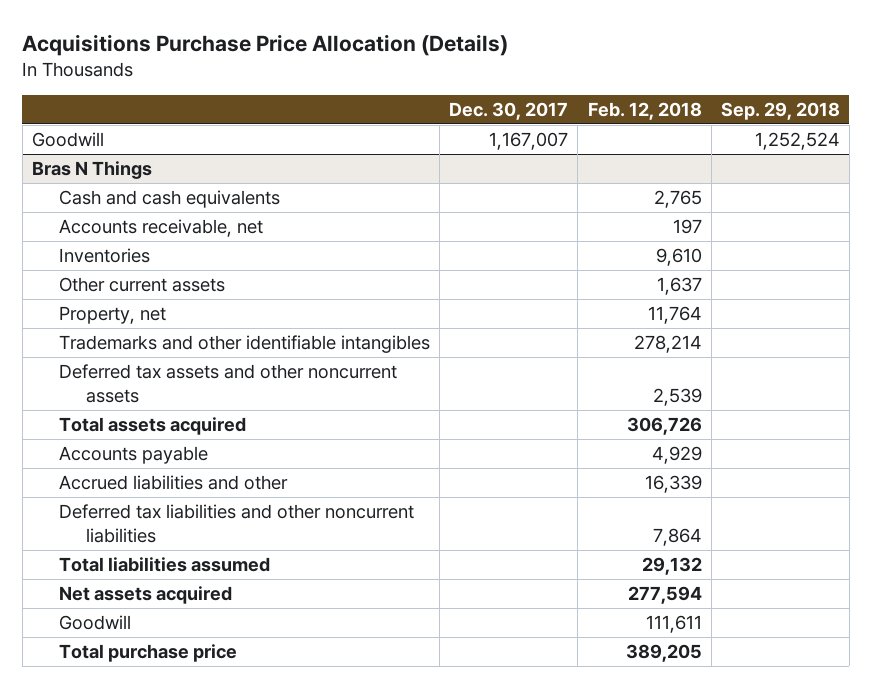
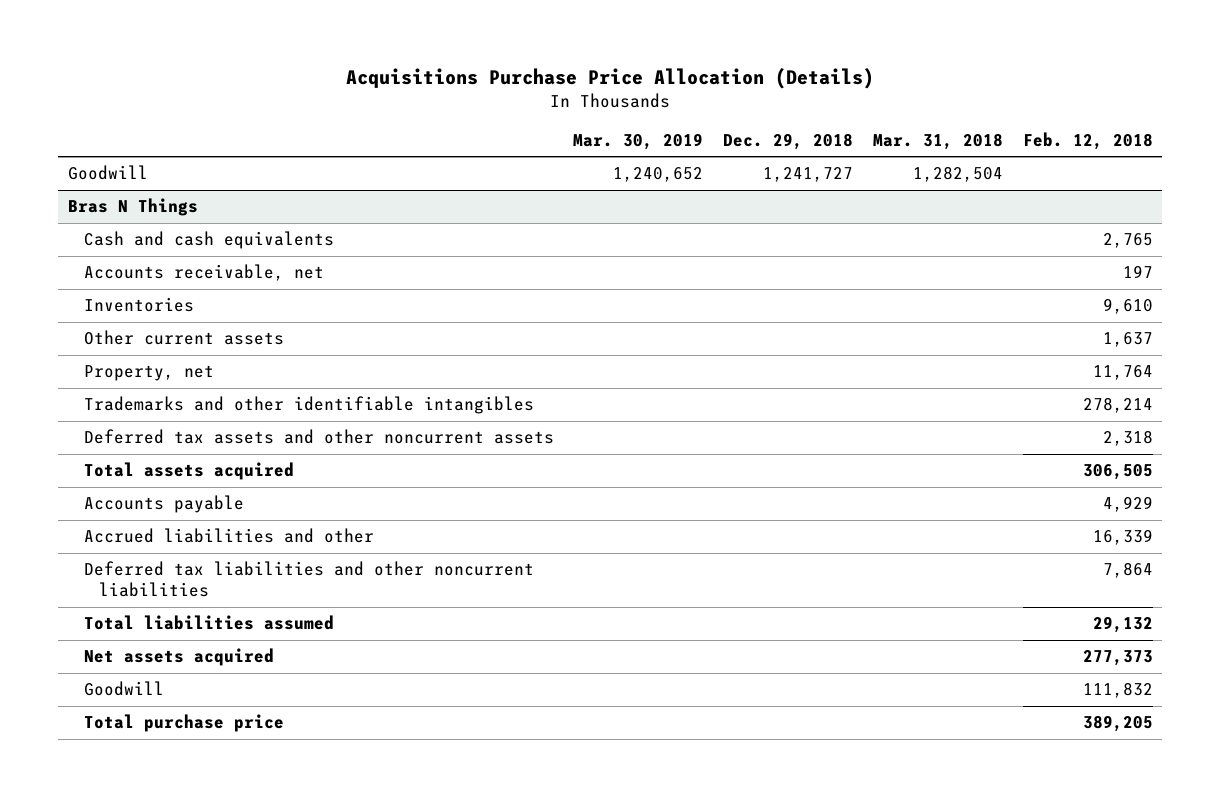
[449,101,569,120] Dec. 30, 2017 -> none
[720,101,840,120] Sep. 29, 2018 -> none
none -> [573,132,704,150] Mar. 30, 2019
none -> [723,132,854,150] Dec. 29, 2018
none -> [872,132,1003,150] Mar. 31, 2018
[652,387,702,406] 2,539 -> [1102,430,1153,447] 2,318
[626,417,702,436] 306,726 -> [1082,464,1153,481] 306,505
[627,586,702,605] 277,594 -> [1082,650,1153,667] 277,373
[645,615,702,634] 111,611 -> [1082,682,1153,699] 111,832

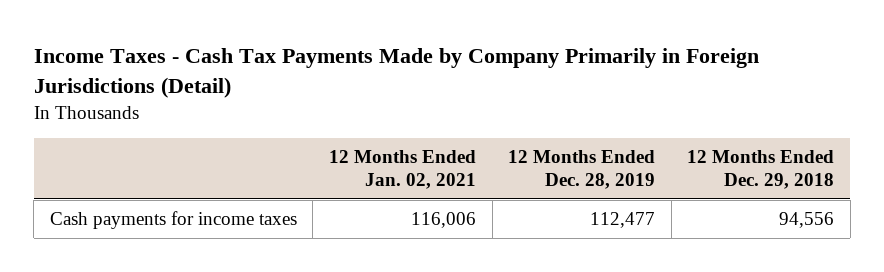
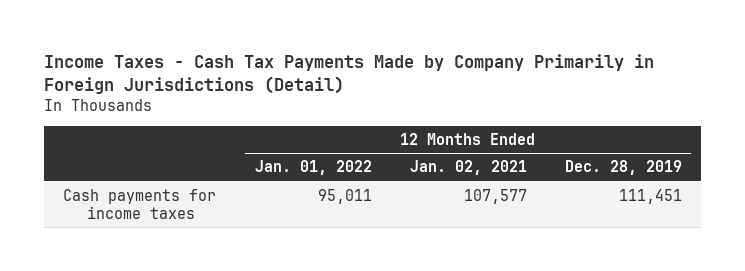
[687,149,835,189] 12 Months Ended Dec. 29, 2018 -> none
none -> [254,160,372,176] Jan. 01, 2022
[410,212,476,229] 116,006 -> [463,189,527,205] 107,577
[590,212,656,229] 112,477 -> [618,189,682,205] 111,451

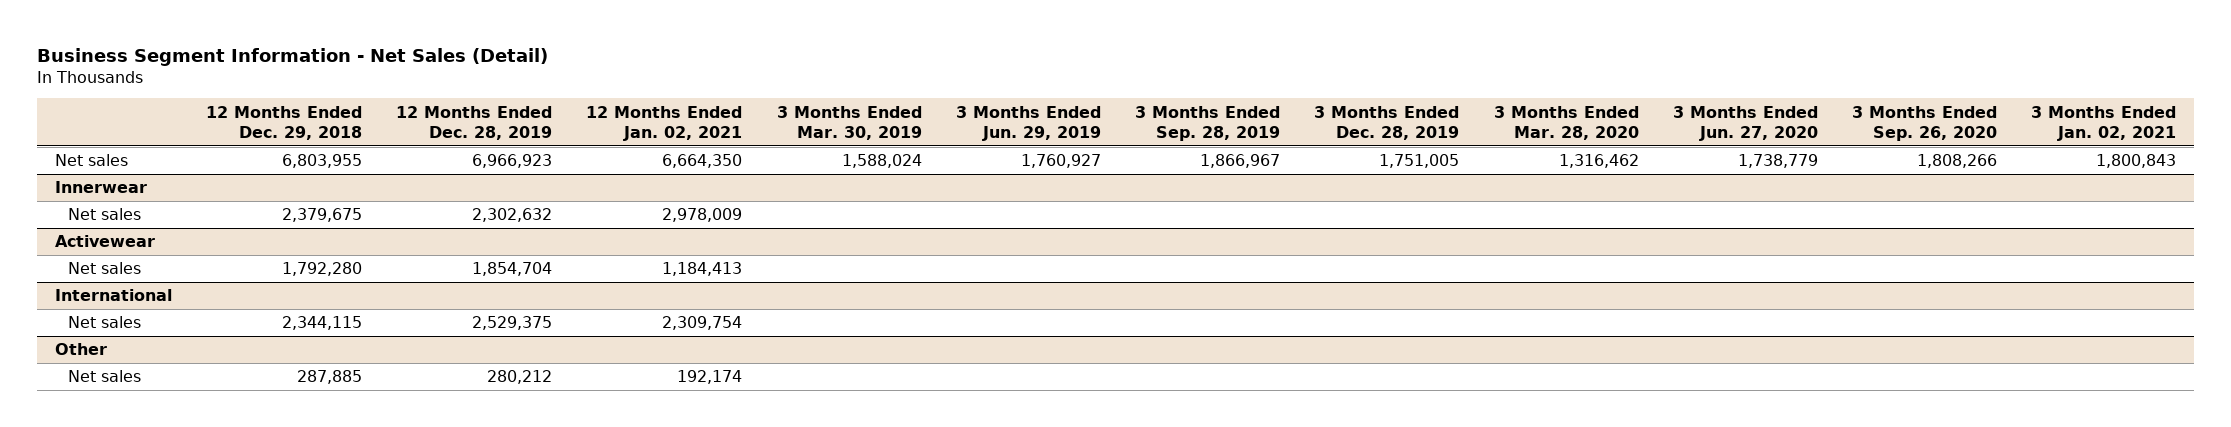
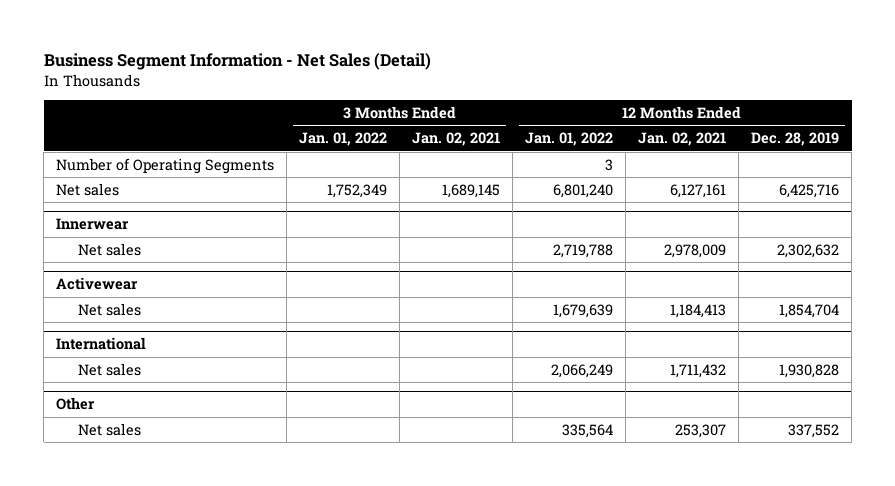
[205,105,362,140] 12 Months Ended Dec. 29, 2018 -> none
[776,105,922,140] 3 Months Ended Mar. 30, 2019 -> none
[955,105,1101,141] 3 Months Ended Jun. 29, 2019 -> none
[1135,105,1281,141] 3 Months Ended Sep. 28, 2019 -> none
[1314,105,1460,140] 3 Months Ended Dec. 28, 2019 -> none
[1493,105,1639,140] 3 Months Ended Mar. 28, 2020 -> none
[1672,105,1818,141] 3 Months Ended Jun. 27, 2020 -> none
[1852,105,1998,141] 3 Months Ended Sep. 26, 2020 -> none
none -> [299,132,388,147] Jan. 01, 2022
none -> [525,132,614,147] Jan. 01, 2022
none -> [56,157,275,174] Number of Operating Segments
[472,154,553,169] 6,966,923 -> [779,183,840,198] 6,425,716
[662,154,743,169] 6,664,350 -> [670,183,727,198] 6,127,161
[2096,154,2177,169] 1,800,843 -> [442,183,501,198] 1,689,145
[472,316,553,331] 2,529,375 -> [779,363,840,378] 1,930,828
[662,316,743,331] 2,309,754 -> [670,363,727,378] 1,711,432
[487,370,553,385] 280,212 -> [788,423,840,438] 337,552
[677,370,743,385] 192,174 -> [675,423,727,438] 253,307

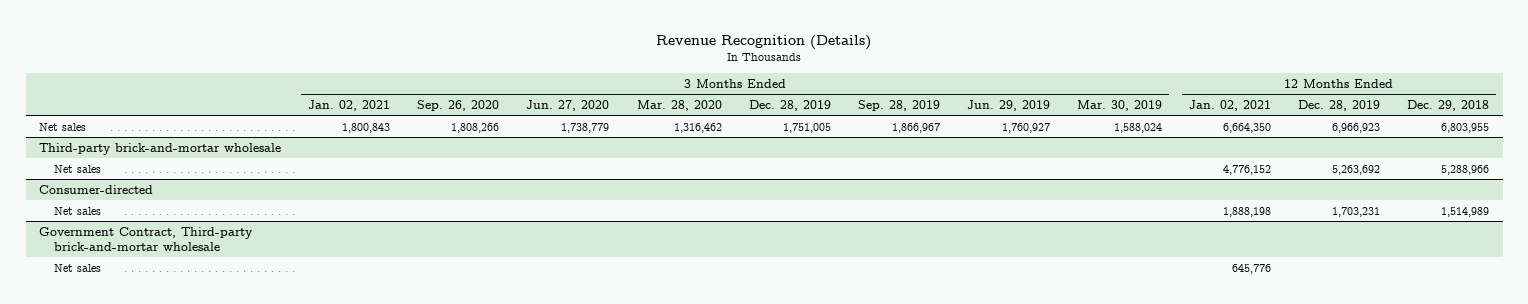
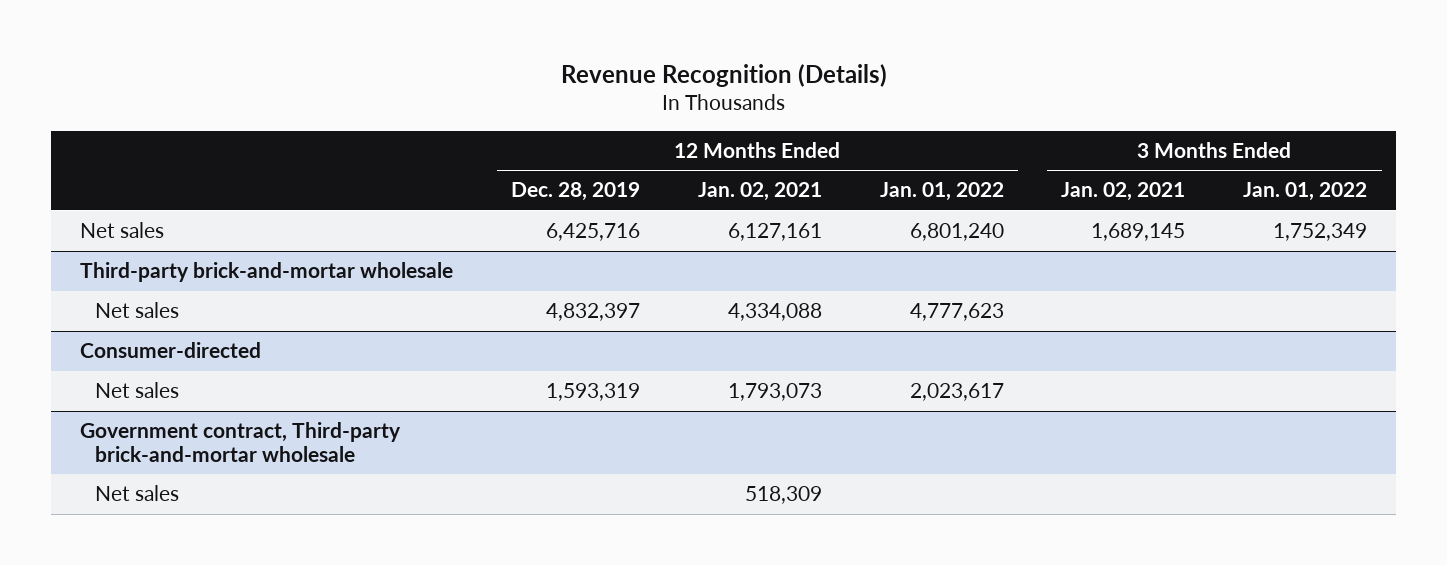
[417,99,500,111] Sep. 26, 2020 -> none
[526,99,610,111] Jun. 27, 2020 -> none
[636,99,722,111] Mar. 28, 2020 -> none
[748,99,831,111] Dec. 28, 2019 -> none
[857,99,940,111] Sep. 28, 2019 -> none
[966,99,1050,111] Jun. 29, 2019 -> none
[1077,99,1163,111] Mar. 30, 2019 -> none
[1407,99,1490,111] Dec. 29, 2018 -> none
none -> [879,182,1004,202] Jan. 01, 2022
none -> [1243,182,1368,202] Jan. 01, 2022
[342,122,391,133] 1,800,843 -> [1091,223,1186,242] 1,689,145
[1223,122,1272,133] 6,664,350 -> [727,223,822,242] 6,127,161
[1332,122,1381,133] 6,966,923 -> [546,223,641,242] 6,425,716
[1223,164,1272,175] 4,776,152 -> [727,303,822,322] 4,334,088
[1332,164,1381,175] 5,263,692 -> [546,303,641,322] 4,832,397
[1223,206,1272,217] 1,888,198 -> [727,383,822,402] 1,793,073
[1332,206,1381,217] 1,703,231 -> [546,383,641,402] 1,593,319
[39,226,254,252] Government Contract, Third-party brick-and-mortar wholesale -> [80,422,402,462] Government contract, Third-party brick-and-mortar wholesale
[1232,263,1272,274] 645,776 -> [744,486,822,505] 518,309

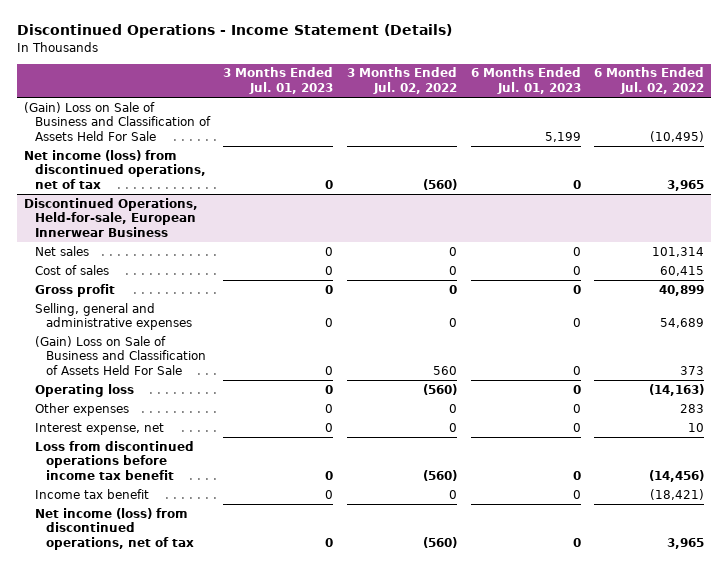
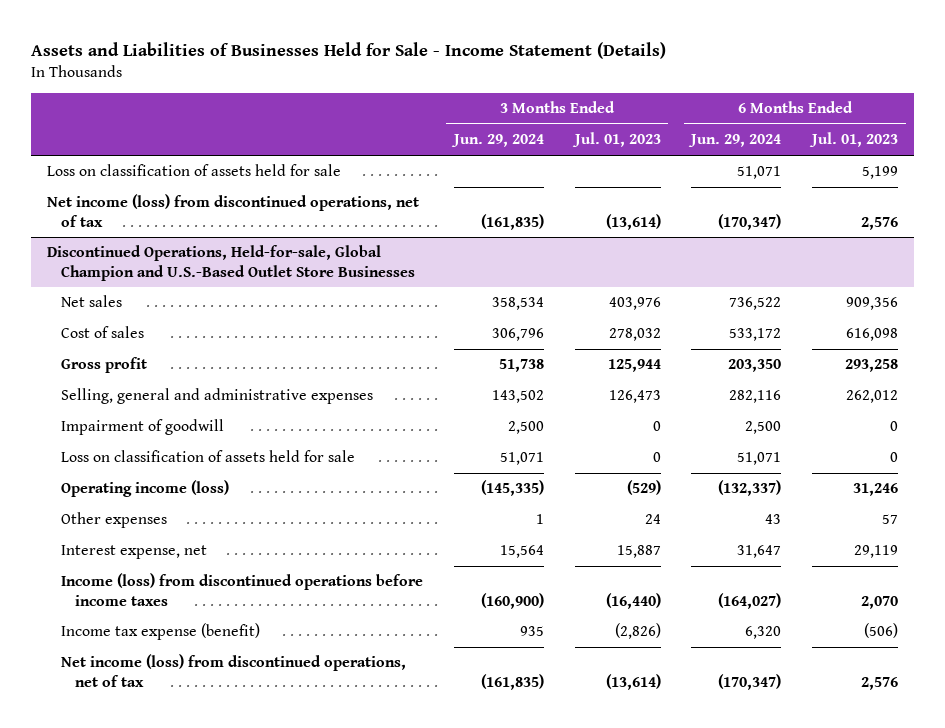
[16,24,452,39] Discontinued Operations - Income Statement (Details) -> [31,41,667,59] Assets and Liabilities of Businesses Held for Sale - Income Statement (Details)
[347,67,458,95] 3 Months Ended Jul. 02, 2022 -> none
[594,67,705,95] 6 Months Ended Jul. 02, 2022 -> none
none -> [450,134,544,148] Jun. 29, 2024
none -> [688,134,782,148] Jun. 29, 2024
[23,197,198,238] Discontinued Operations, Held-for-sale, European Innerwear Business -> none
[23,101,211,142] (Gain) Loss on Sale of Business and Classification of Assets Held For Sale -> [46,164,341,177] Loss on classification of assets held for sale
[325,180,334,190] 0 -> [605,213,661,230] (13,614)
[572,180,581,190] 0 -> [861,216,899,230] 2,576
none -> [46,245,415,281] Discontinued Operations, Held-for-sale, Global Champion and U.S.-Based Outlet Store Businesses
[325,246,334,256] 0 -> [608,297,661,311] 403,976
[572,246,581,256] 0 -> [846,297,899,311] 909,356
[325,265,334,275] 0 -> [608,328,661,342] 278,032
[572,265,581,275] 0 -> [846,328,899,342] 616,098
[325,284,334,294] 0 -> [607,359,661,373] 125,944
[572,284,581,294] 0 -> [845,359,899,373] 293,258
[325,318,334,328] 0 -> [608,390,661,404] 126,473
[572,318,581,328] 0 -> [846,390,899,404] 262,012
none -> [60,419,224,436] Impairment of goodwill
[34,335,206,376] (Gain) Loss on Sale of Business and Classification of Assets Held For Sale -> [60,450,355,463] Loss on classification of assets held for sale
[34,383,134,397] Operating loss -> [60,480,229,498] Operating income (loss)
[325,384,334,394] 0 -> [626,480,661,496] (529)
[572,384,581,394] 0 -> [853,483,899,497] 31,246
[325,403,334,413] 0 -> [644,514,661,525] 24
[572,403,581,413] 0 -> [882,514,899,525] 57
[325,422,334,432] 0 -> [616,545,661,559] 15,887
[572,422,581,432] 0 -> [854,545,899,559] 29,119
[34,440,194,481] Loss from discontinued operations before income tax benefit -> [60,573,423,606] Income (loss) from discontinued operations before income taxes
[325,471,334,481] 0 -> [605,592,661,609] (16,440)
[572,471,581,481] 0 -> [861,595,899,609] 2,070
[34,488,149,499] Income tax benefit -> [60,623,260,641] Income tax expense (benefit)
[325,489,334,499] 0 -> [614,623,661,640] (2,826)
[572,489,581,499] 0 -> [864,623,899,639] (506)
[325,538,334,548] 0 -> [605,673,661,690] (13,614)
[572,538,581,548] 0 -> [861,676,899,690] 2,576

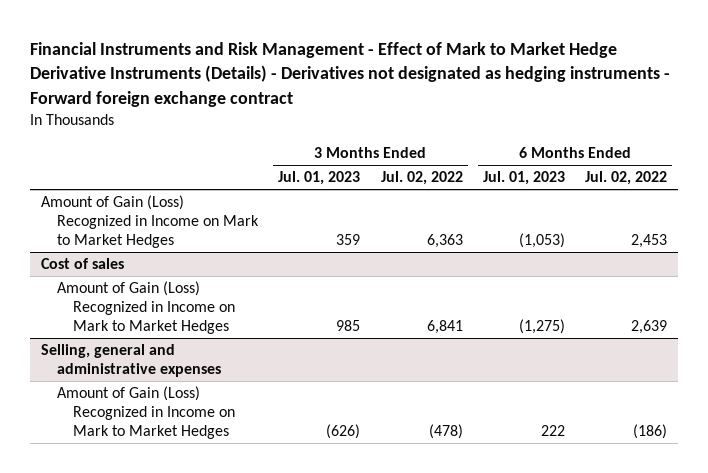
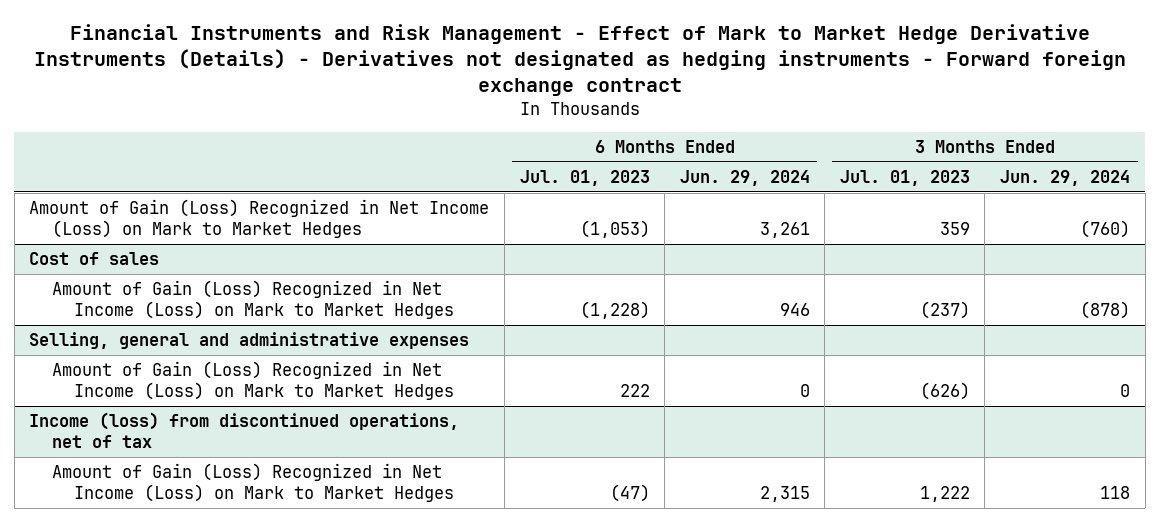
[380,171,463,186] Jul. 02, 2022 -> none
[585,171,668,186] Jul. 02, 2022 -> none
none -> [679,169,810,186] Jun. 29, 2024
none -> [999,169,1130,186] Jun. 29, 2024
[40,195,259,248] Amount of Gain (Loss) Recognized in Income on Mark to Market Hedges -> [29,199,490,239] Amount of Gain (Loss) Recognized in Net Income (Loss) on Mark to Market Hedges
[56,281,235,334] Amount of Gain (Loss) Recognized in Income on Mark to Market Hedges -> [51,280,454,320] Amount of Gain (Loss) Recognized in Net Income (Loss) on Mark to Market Hedges
[336,319,361,331] 985 -> [919,301,970,320] (237)
[518,318,565,334] (1,275) -> [579,301,650,320] (1,228)
[56,386,235,439] Amount of Gain (Loss) Recognized in Income on Mark to Market Hedges -> [51,361,454,401] Amount of Gain (Loss) Recognized in Net Income (Loss) on Mark to Market Hedges
none -> [29,412,460,449] Income (loss) from discontinued operations, net of tax
none -> [51,463,454,503] Amount of Gain (Loss) Recognized in Net Income (Loss) on Mark to Market Hedges

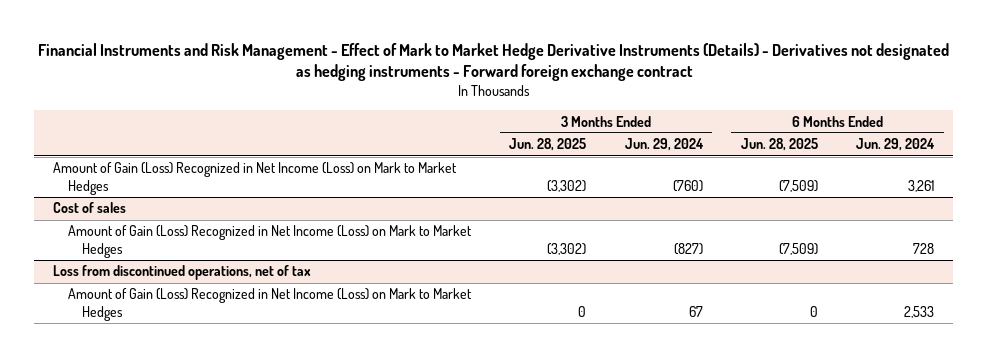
[519,169,650,186] Jul. 01, 2023 -> none
[839,169,970,186] Jul. 01, 2023 -> none
none -> [509,138,587,152] Jun. 28, 2025
none -> [740,138,818,152] Jun. 28, 2025
[29,412,460,449] Income (loss) from discontinued operations, net of tax -> none
[51,463,454,503] Amount of Gain (Loss) Recognized in Net Income (Loss) on Mark to Market Hedges -> none
[779,303,810,317] 946 -> [913,243,935,255] 728
[1079,301,1130,320] (878) -> [673,243,703,256] (827)
[29,332,470,350] Selling, general and administrative expenses -> [53,265,312,281] Loss from discontinued operations, net of tax
[799,384,810,398] 0 -> [904,306,935,319] 2,533
[1119,384,1130,398] 0 -> [688,306,703,318] 67

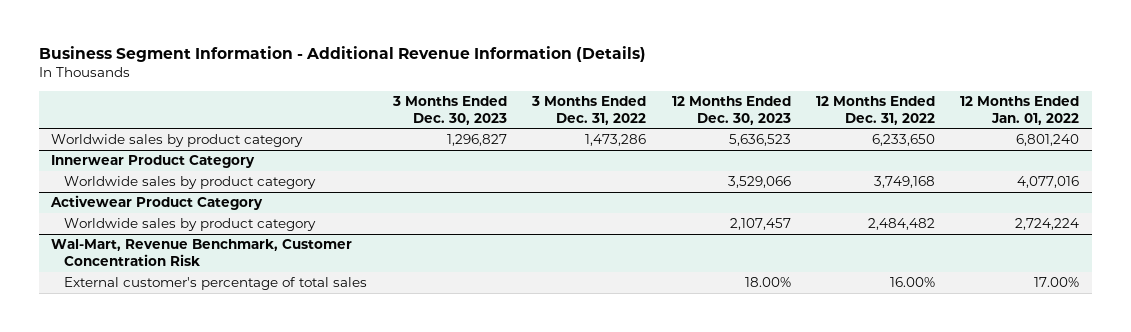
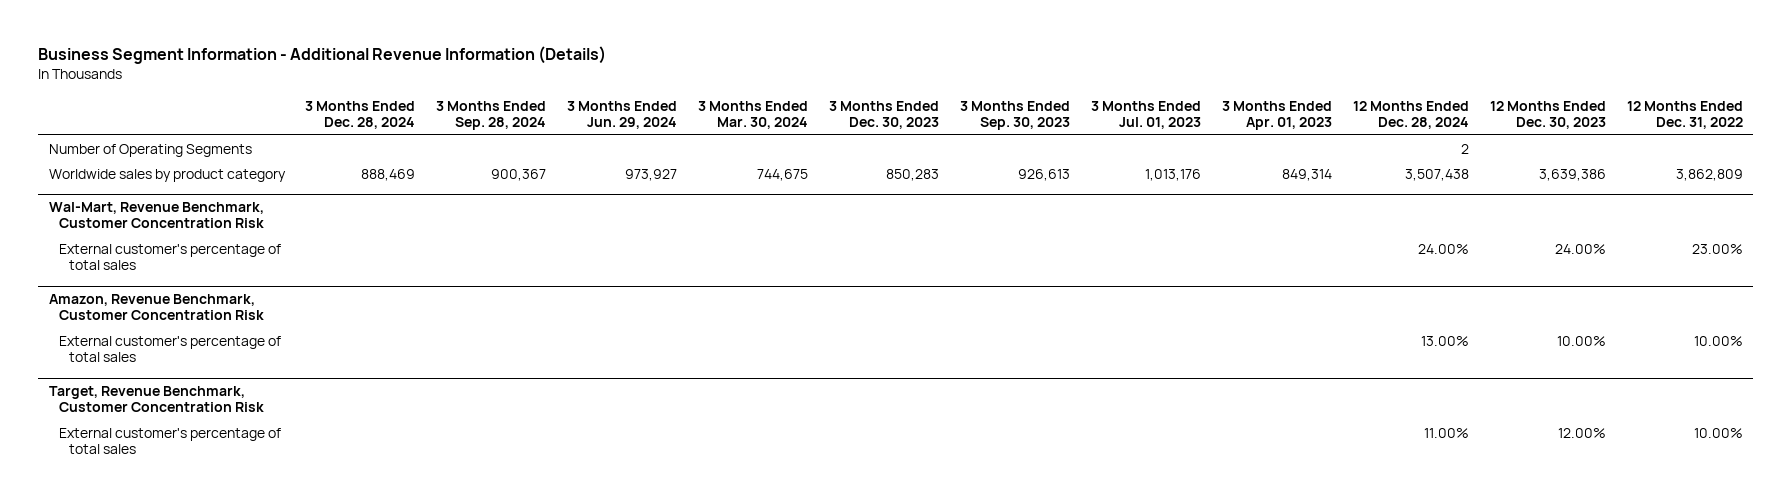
[531,95,647,125] 3 Months Ended Dec. 31, 2022 -> none
[960,95,1080,125] 12 Months Ended Jan. 01, 2022 -> none
none -> [305,100,416,130] 3 Months Ended Dec. 28, 2024
none -> [436,100,547,131] 3 Months Ended Sep. 28, 2024
none -> [567,100,678,130] 3 Months Ended Jun. 29, 2024
none -> [698,100,809,130] 3 Months Ended Mar. 30, 2024
none -> [959,100,1070,131] 3 Months Ended Sep. 30, 2023
none -> [1090,100,1201,130] 3 Months Ended Jul. 01, 2023
none -> [1221,100,1332,131] 3 Months Ended Apr. 01, 2023
none -> [1352,100,1469,130] 12 Months Ended Dec. 28, 2024
[51,155,256,169] Innerwear Product Category -> none
[64,176,317,190] Worldwide sales by product category -> none
[50,195,264,211] Activewear Product Category -> none
[64,218,317,232] Worldwide sales by product category -> none
none -> [48,143,252,157] Number of Operating Segments
[446,134,507,147] 1,296,827 -> [886,168,940,181] 850,283
[728,134,791,147] 5,636,523 -> [1538,168,1606,181] 3,639,386
[871,134,935,147] 6,233,650 -> [1675,168,1743,181] 3,862,809
[744,277,791,288] 18.00% -> [1554,243,1606,254] 24.00%
[889,277,935,288] 16.00% -> [1691,243,1743,254] 23.00%
none -> [48,294,264,321] Amazon, Revenue Benchmark, Customer Concentration Risk
none -> [58,335,281,363] External customer's percentage of total sales
none -> [48,386,264,413] Target, Revenue Benchmark, Customer Concentration Risk
none -> [58,427,281,455] External customer's percentage of total sales

